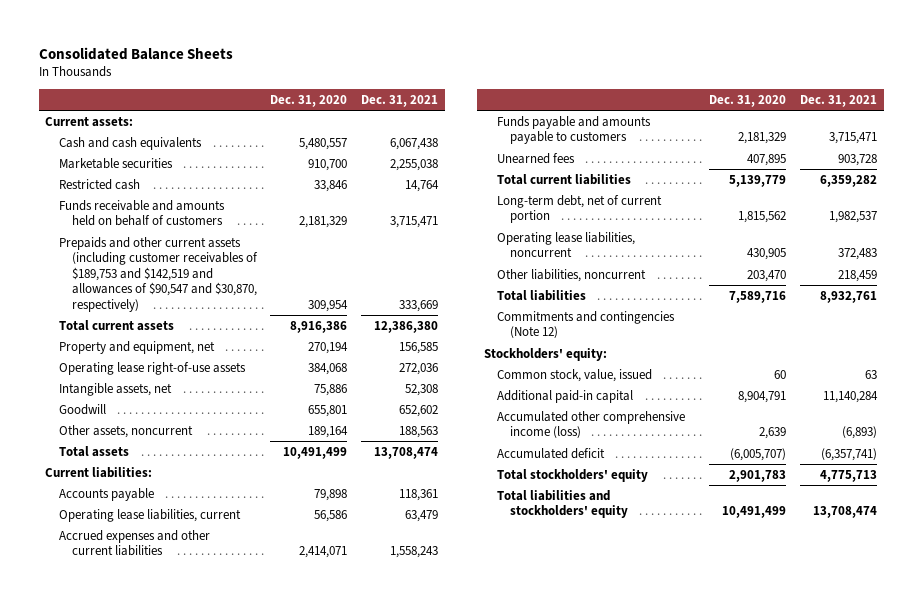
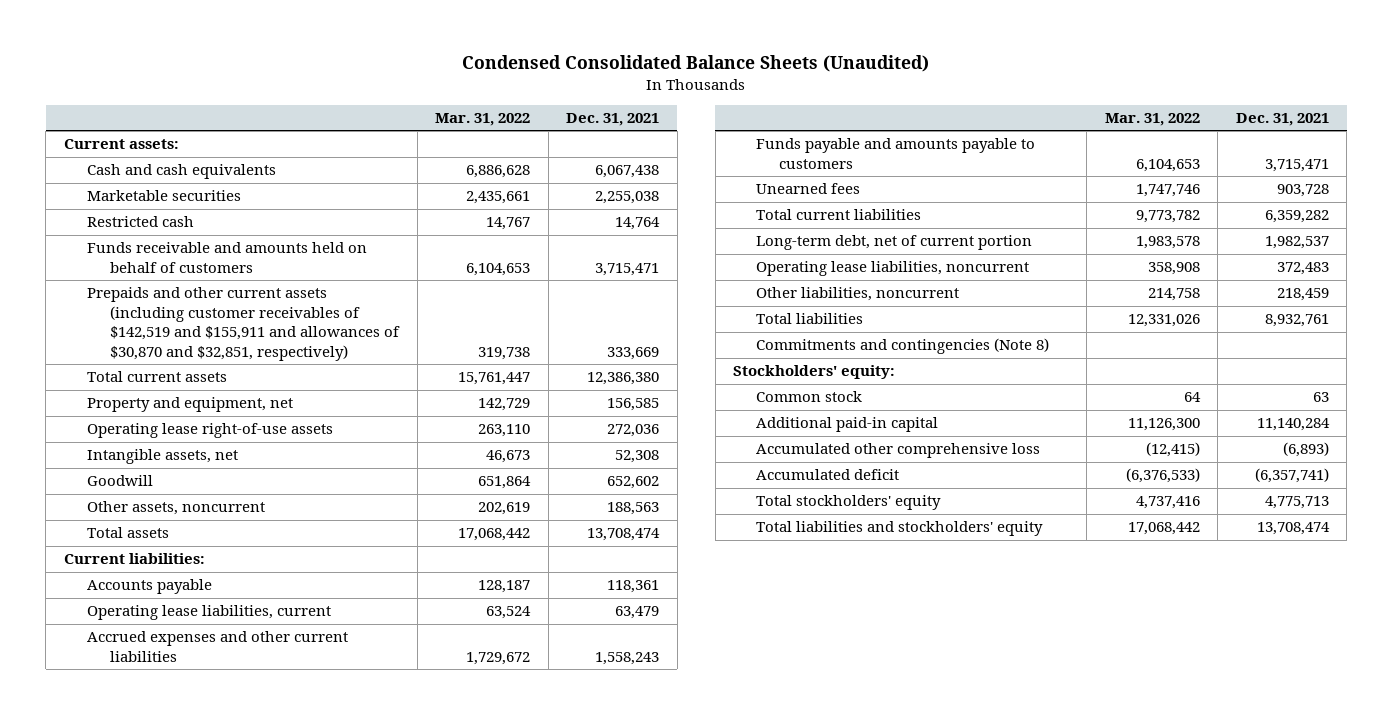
[38,46,233,60] Consolidated Balance Sheets -> [462,55,930,73] Condensed Consolidated Balance Sheets (Unaudited)
[270,94,348,107] Dec. 31, 2020 -> none
none -> [435,113,531,127] Mar. 31, 2022
[58,236,258,312] Prepaids and other current assets (including customer receivables of $189,753 and $142,519 and allowances of $90,547 and $30,870, respectively) -> [86,287,400,362] Prepaids and other current assets (including customer receivables of $142,519 and $155,911 and allowances of $30,870 and $32,851, respectively)
[497,310,676,339] Commitments and contingencies (Note 12) -> [756,338,1050,355] Commitments and contingencies (Note 8)
[497,368,653,382] Common stock, value, issued -> [756,391,863,403] Common stock
[497,410,686,439] Accumulated other comprehensive income (loss) -> [756,443,1041,459] Accumulated other comprehensive loss

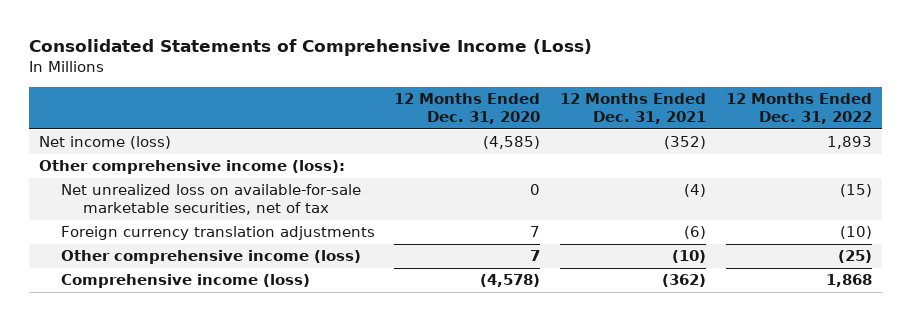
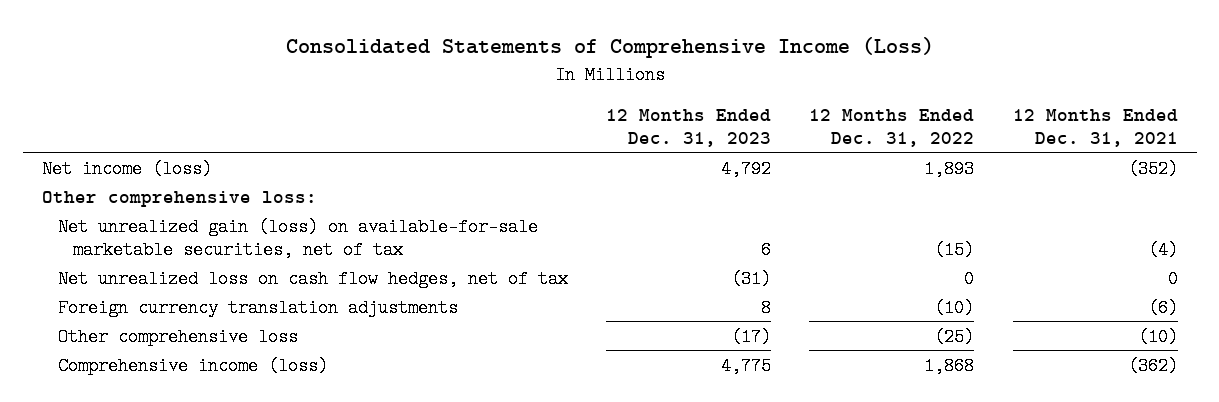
[394,93,541,125] 12 Months Ended Dec. 31, 2020 -> none
none -> [605,108,771,147] 12 Months Ended Dec. 31, 2023
[39,160,346,175] Other comprehensive income (loss): -> [41,190,317,207] Other comprehensive loss:
[60,184,361,216] Net unrealized loss on available-for-sale marketable securities, net of tax -> [57,217,538,259] Net unrealized gain (loss) on available-for-sale marketable securities, net of tax
none -> [57,269,568,288] Net unrealized loss on cash flow hedges, net of tax
[60,250,361,265] Other comprehensive income (loss) -> [57,327,298,346] Other comprehensive loss

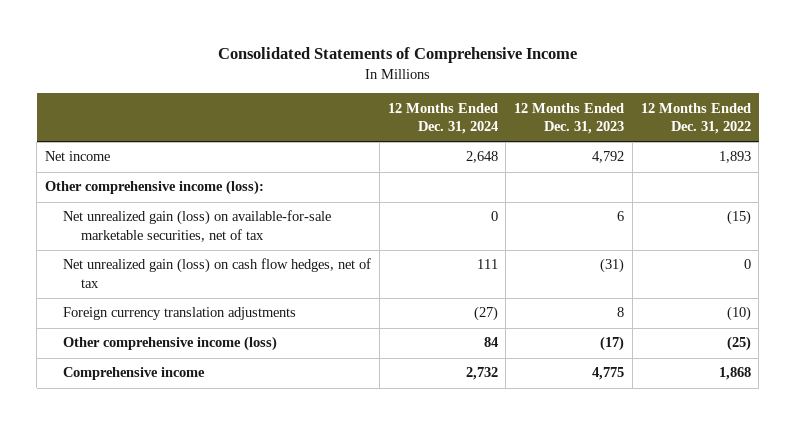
[285,37,934,59] Consolidated Statements of Comprehensive Income (Loss) -> [217,47,577,64] Consolidated Statements of Comprehensive Income
[1012,108,1178,147] 12 Months Ended Dec. 31, 2021 -> none
none -> [387,102,498,134] 12 Months Ended Dec. 31, 2024
[41,159,212,178] Net income (loss) -> [45,151,111,162] Net income
[41,190,317,207] Other comprehensive loss: -> [45,180,265,196] Other comprehensive income (loss):
[57,269,568,288] Net unrealized loss on cash flow hedges, net of tax -> [63,258,372,288] Net unrealized gain (loss) on cash flow hedges, net of tax
[57,327,298,346] Other comprehensive loss -> [63,336,278,352] Other comprehensive income (loss)
[57,356,328,375] Comprehensive income (loss) -> [63,367,206,381] Comprehensive income

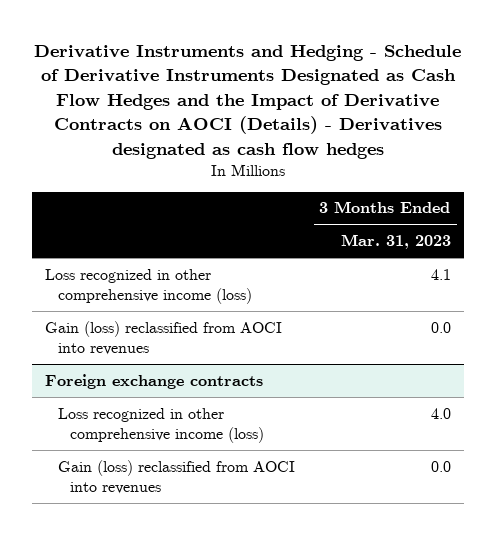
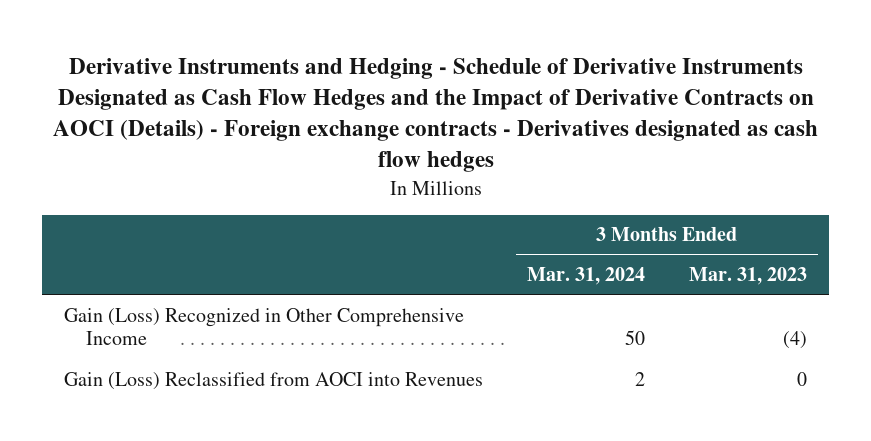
[33,44,461,159] Derivative Instruments and Hedging - Schedule of Derivative Instruments Designated as Cash Flow Hedges and the Impact of Derivative Contracts on AOCI (Details) - Derivatives designated as cash flow hedges -> [52,57,818,173] Derivative Instruments and Hedging - Schedule of Derivative Instruments Designated as Cash Flow Hedges and the Impact of Derivative Contracts on AOCI (Details) - Foreign exchange contracts - Derivatives designated as cash flow hedges
none -> [527,266,646,285] Mar. 31, 2024
[44,373,263,389] Foreign exchange contracts -> none
[57,407,265,444] Loss recognized in other comprehensive income (loss) -> none
[57,459,295,495] Gain (loss) reclassified from AOCI into revenues -> none
[44,268,252,305] Loss recognized in other comprehensive income (loss) -> [64,307,465,346] Gain (Loss) Recognized in Other Comprehensive Income
[430,268,451,280] 4.1 -> [783,331,808,350] (4)
[44,320,282,356] Gain (loss) reclassified from AOCI into revenues -> [64,371,484,390] Gain (Loss) Reclassified from AOCI into Revenues
[430,321,451,333] 0.0 -> [797,371,808,386] 0

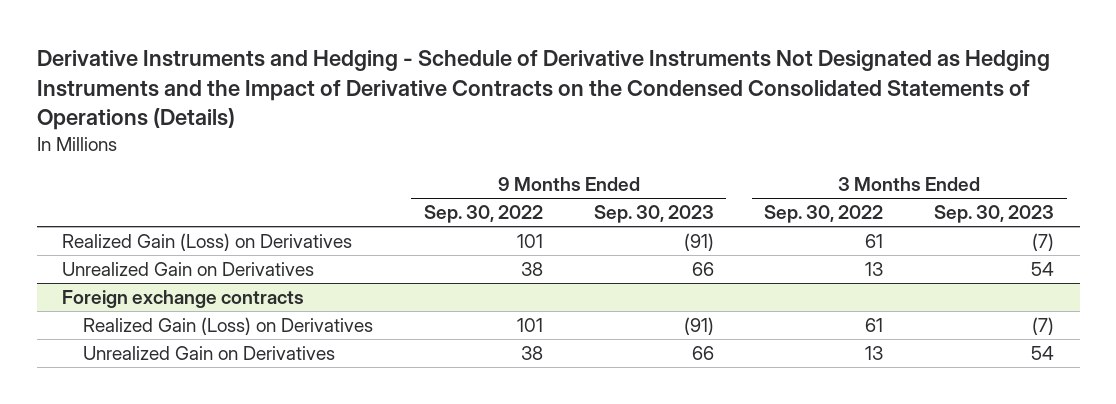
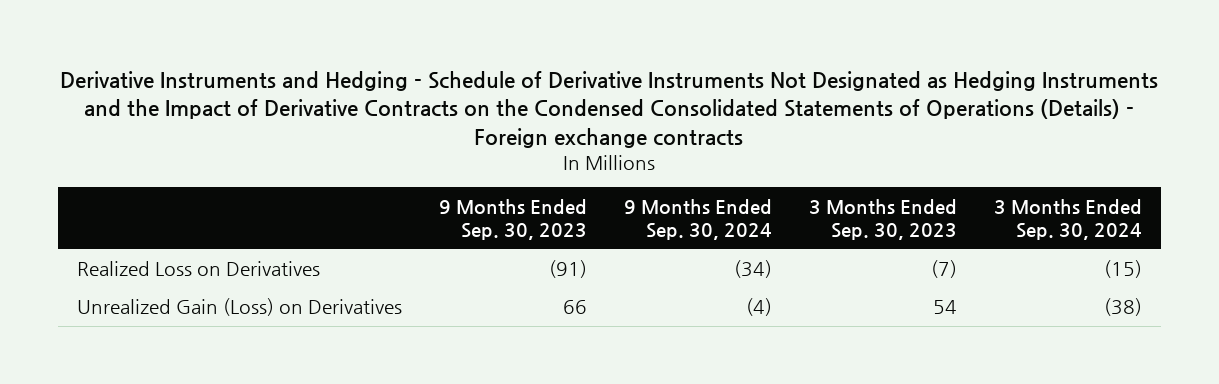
[36,50,1050,131] Derivative Instruments and Hedging - Schedule of Derivative Instruments Not Designated as Hedging Instruments and the Impact of Derivative Contracts on the Condensed Consolidated Statements of Operations (Details) -> [60,70,1159,149] Derivative Instruments and Hedging - Schedule of Derivative Instruments Not Designated as Hedging Instruments and the Impact of Derivative Contracts on the Condensed Consolidated Statements of Operations (Details) - Foreign exchange contracts
[423,205,543,224] Sep. 30, 2022 -> none
[764,205,884,224] Sep. 30, 2022 -> none
none -> [623,198,772,241] 9 Months Ended Sep. 30, 2024
none -> [993,198,1142,241] 3 Months Ended Sep. 30, 2024
[62,290,305,309] Foreign exchange contracts -> none
[82,317,373,336] Realized Gain (Loss) on Derivatives -> none
[82,346,335,361] Unrealized Gain on Derivatives -> none
[62,233,353,252] Realized Gain (Loss) on Derivatives -> [76,261,320,277] Realized Loss on Derivatives
[62,262,315,277] Unrealized Gain on Derivatives -> [76,298,402,317] Unrealized Gain (Loss) on Derivatives

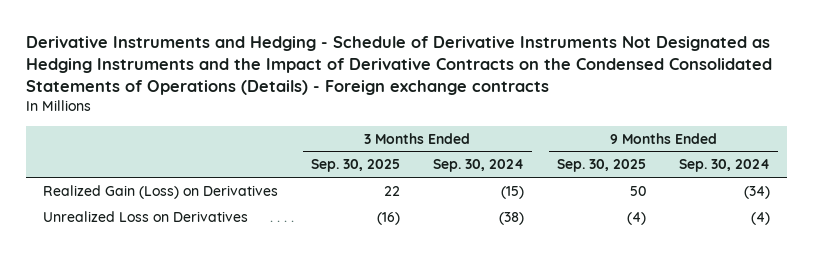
[438,198,587,241] 9 Months Ended Sep. 30, 2023 -> none
[808,198,957,241] 3 Months Ended Sep. 30, 2023 -> none
none -> [310,159,400,173] Sep. 30, 2025
none -> [557,159,647,173] Sep. 30, 2025
[76,261,320,277] Realized Loss on Derivatives -> [42,184,278,199] Realized Gain (Loss) on Derivatives
[76,298,402,317] Unrealized Gain (Loss) on Derivatives -> [42,210,248,222] Unrealized Loss on Derivatives

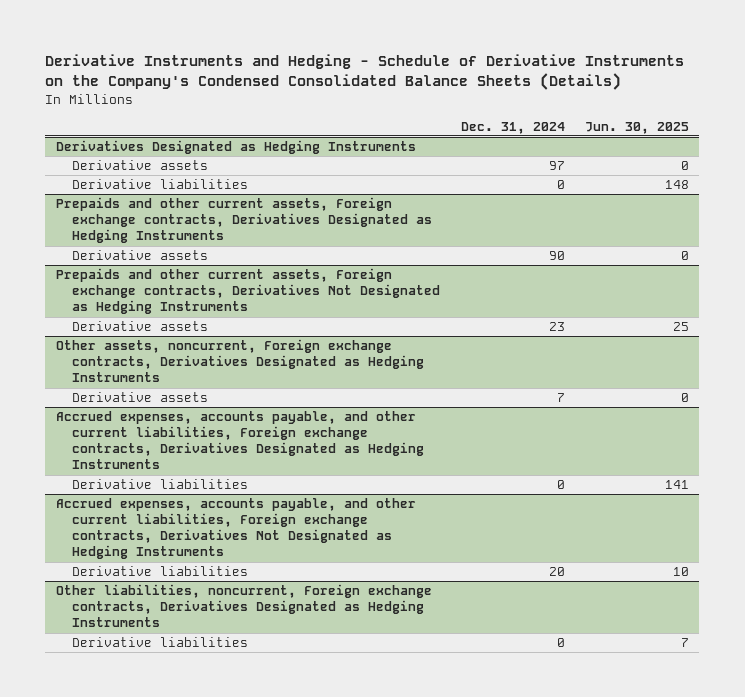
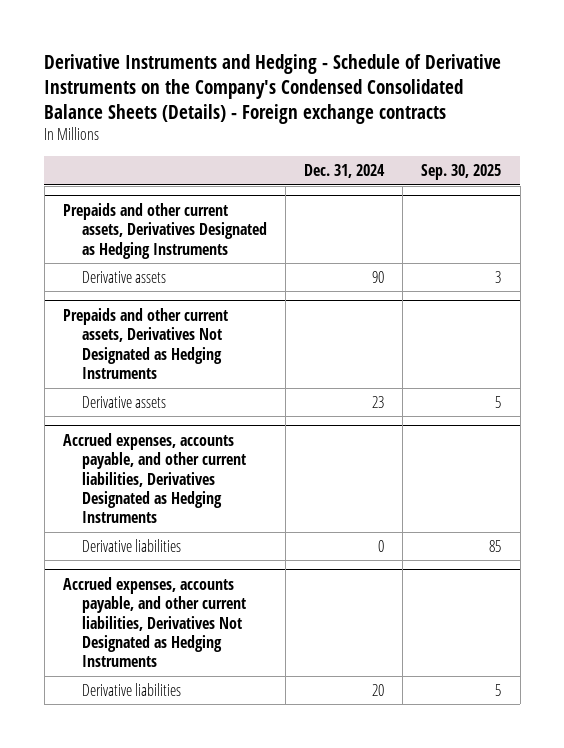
[45,53,685,90] Derivative Instruments and Hedging - Schedule of Derivative Instruments on the Company's Condensed Consolidated Balance Sheets (Details) -> [44,54,502,124] Derivative Instruments and Hedging - Schedule of Derivative Instruments on the Company's Condensed Consolidated Balance Sheets (Details) - Foreign exchange contracts
[585,121,690,134] Jun. 30, 2025 -> none
none -> [421,164,502,181] Sep. 30, 2025
[55,140,416,155] Derivatives Designated as Hedging Instruments -> none
[72,160,209,171] Derivative assets -> none
[72,179,249,190] Derivative liabilities -> none
[55,197,433,244] Prepaids and other current assets, Foreign exchange contracts, Derivatives Designated as Hedging Instruments -> [62,202,267,259] Prepaids and other current assets, Derivatives Designated as Hedging Instruments
[55,268,441,315] Prepaids and other current assets, Foreign exchange contracts, Derivatives Not Designated as Hedging Instruments -> [62,307,228,380] Prepaids and other current assets, Derivatives Not Designated as Hedging Instruments
[55,339,425,383] Other assets, noncurrent, Foreign exchange contracts, Derivatives Designated as Hedging Instruments -> none
[72,392,209,403] Derivative assets -> none
[55,411,425,470] Accrued expenses, accounts payable, and other current liabilities, Foreign exchange contracts, Derivatives Designated as Hedging Instruments -> [62,432,246,524] Accrued expenses, accounts payable, and other current liabilities, Derivatives Designated as Hedging Instruments
[55,498,416,560] Accrued expenses, accounts payable, and other current liabilities, Foreign exchange contracts, Derivatives Not Designated as Hedging Instruments -> [62,576,246,668] Accrued expenses, accounts payable, and other current liabilities, Derivatives Not Designated as Hedging Instruments
[55,584,432,628] Other liabilities, noncurrent, Foreign exchange contracts, Derivatives Designated as Hedging Instruments -> none
[72,637,249,648] Derivative liabilities -> none

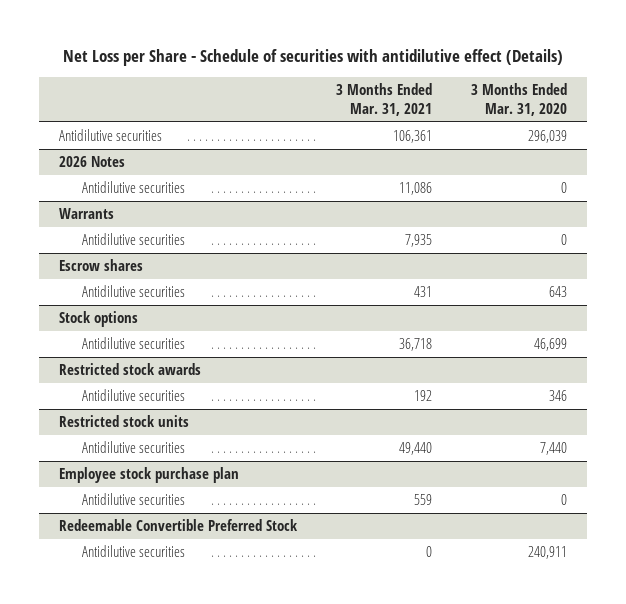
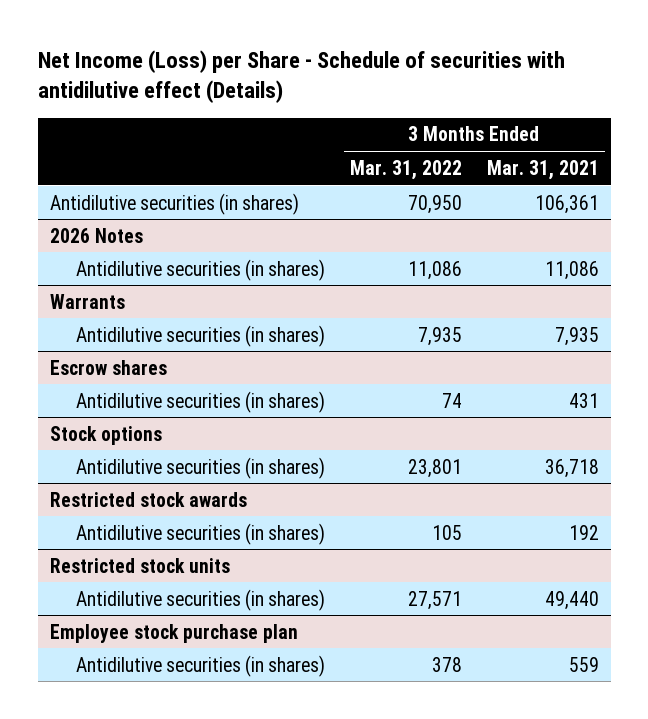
[63,49,564,67] Net Loss per Share - Schedule of securities with antidilutive effect (Details) -> [37,49,565,104] Net Income (Loss) per Share - Schedule of securities with antidilutive effect (Details)
[471,83,568,116] 3 Months Ended Mar. 31, 2020 -> none
none -> [349,159,462,180] Mar. 31, 2022
[58,129,162,142] Antidilutive securities -> [49,192,299,215] Antidilutive securities (in shares)
[81,181,185,194] Antidilutive securities -> [76,258,326,281] Antidilutive securities (in shares)
[81,233,185,246] Antidilutive securities -> [76,324,326,347] Antidilutive securities (in shares)
[81,285,185,298] Antidilutive securities -> [76,390,326,413] Antidilutive securities (in shares)
[81,337,185,350] Antidilutive securities -> [76,456,326,479] Antidilutive securities (in shares)
[81,389,185,402] Antidilutive securities -> [76,522,326,545] Antidilutive securities (in shares)
[81,441,185,454] Antidilutive securities -> [76,588,326,611] Antidilutive securities (in shares)
[58,519,298,532] Redeemable Convertible Preferred Stock -> none
[81,545,185,558] Antidilutive securities -> none
[81,493,185,506] Antidilutive securities -> [76,654,326,677] Antidilutive securities (in shares)

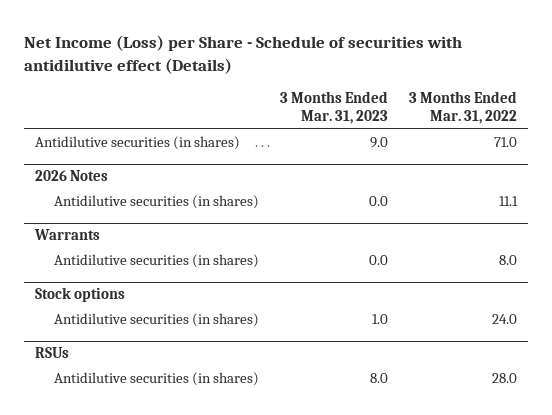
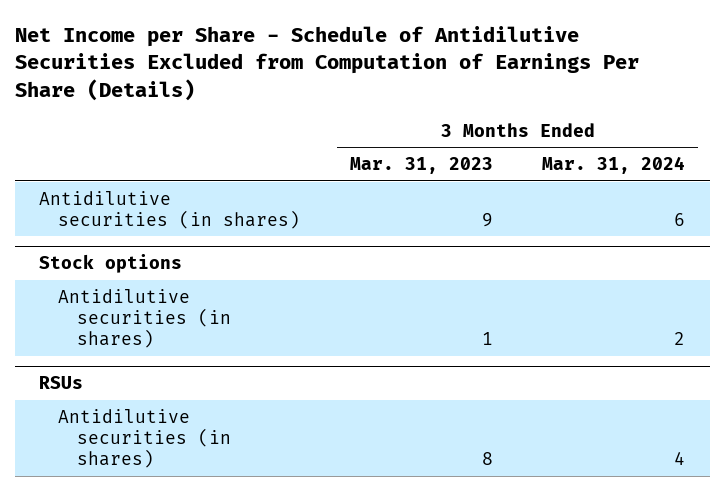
[24,34,463,74] Net Income (Loss) per Share - Schedule of securities with antidilutive effect (Details) -> [14,25,639,101] Net Income per Share - Schedule of Antidilutive Securities Excluded from Computation of Earnings Per Share (Details)
[409,91,518,125] 3 Months Ended Mar. 31, 2022 -> none
none -> [542,156,686,175] Mar. 31, 2024
[34,170,108,182] 2026 Notes -> none
[54,195,260,210] Antidilutive securities (in shares) -> none
[33,229,100,241] Warrants -> none
[54,254,260,269] Antidilutive securities (in shares) -> none
[370,137,389,149] 9.0 -> [481,212,493,227] 9
[372,314,389,325] 1.0 -> [481,332,493,346] 1
[370,373,389,384] 8.0 -> [481,452,493,466] 8

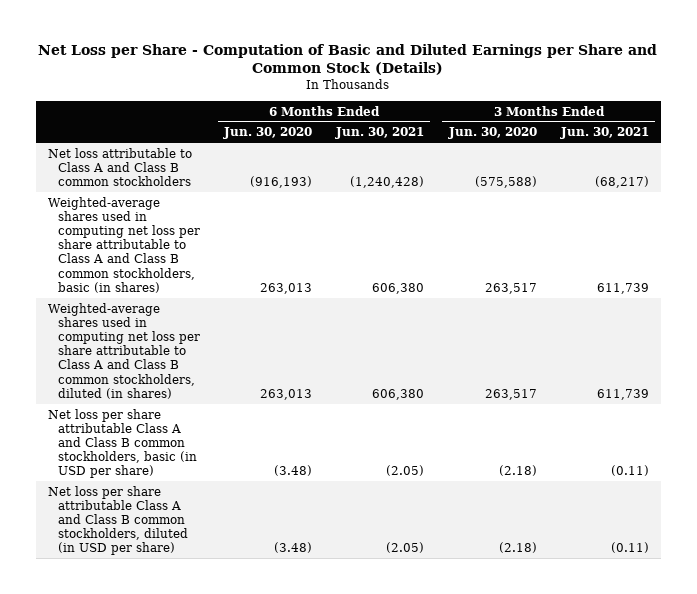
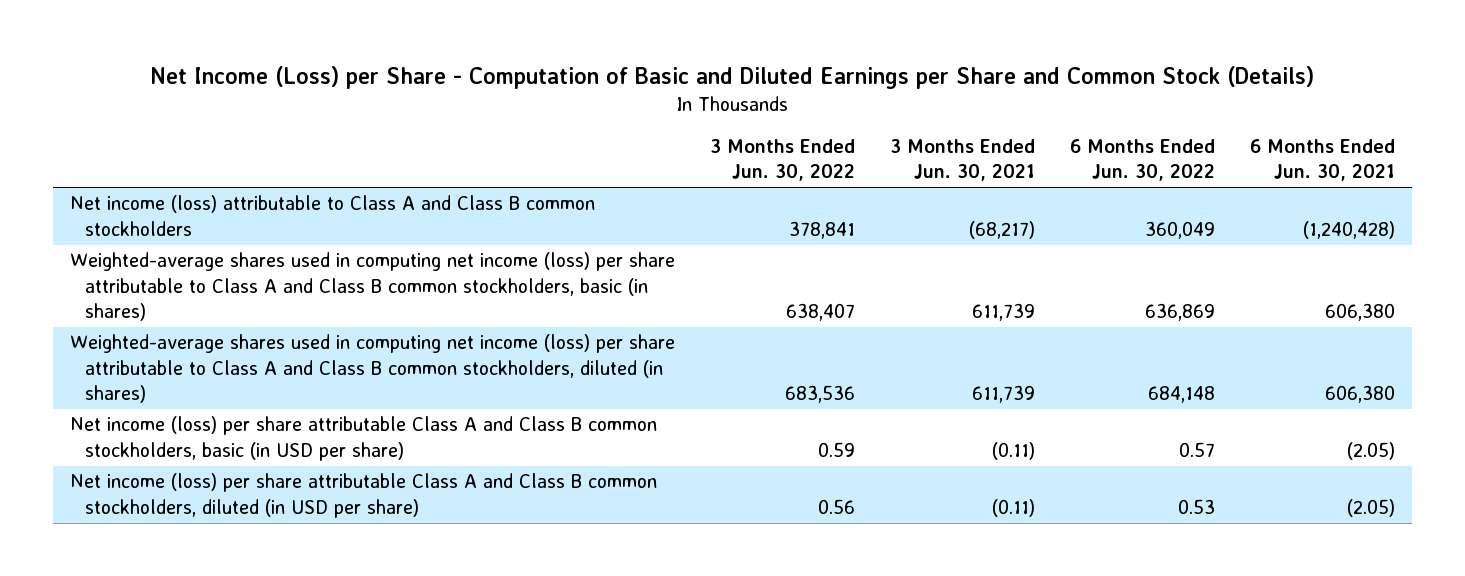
[38,43,658,76] Net Loss per Share - Computation of Basic and Diluted Earnings per Share and Common Stock (Details) -> [150,65,1315,89] Net Income (Loss) per Share - Computation of Basic and Diluted Earnings per Share and Common Stock (Details)
[223,127,313,140] Jun. 30, 2020 -> none
[447,127,537,140] Jun. 30, 2020 -> none
none -> [710,139,856,182] 3 Months Ended Jun. 30, 2022
none -> [1069,139,1215,182] 6 Months Ended Jun. 30, 2022
[48,147,193,187] Net loss attributable to Class A and Class B common stockholders -> [70,195,596,236] Net income (loss) attributable to Class A and Class B common stockholders
[48,196,201,293] Weighted-average shares used in computing net loss per share attributable to Class A and Class B common stockholders, basic (in shares) -> [70,252,676,321] Weighted-average shares used in computing net income (loss) per share attributable to Class A and Class B common stockholders, basic (in shares)
[48,302,201,399] Weighted-average shares used in computing net loss per share attributable to Class A and Class B common stockholders, diluted (in shares) -> [70,334,676,403] Weighted-average shares used in computing net income (loss) per share attributable to Class A and Class B common stockholders, diluted (in shares)
[48,408,198,479] Net loss per share attributable Class A and Class B common stockholders, basic (in USD per share) -> [70,416,658,461] Net income (loss) per share attributable Class A and Class B common stockholders, basic (in USD per share)
[48,485,189,556] Net loss per share attributable Class A and Class B common stockholders, diluted (in USD per share) -> [70,473,658,518] Net income (loss) per share attributable Class A and Class B common stockholders, diluted (in USD per share)

